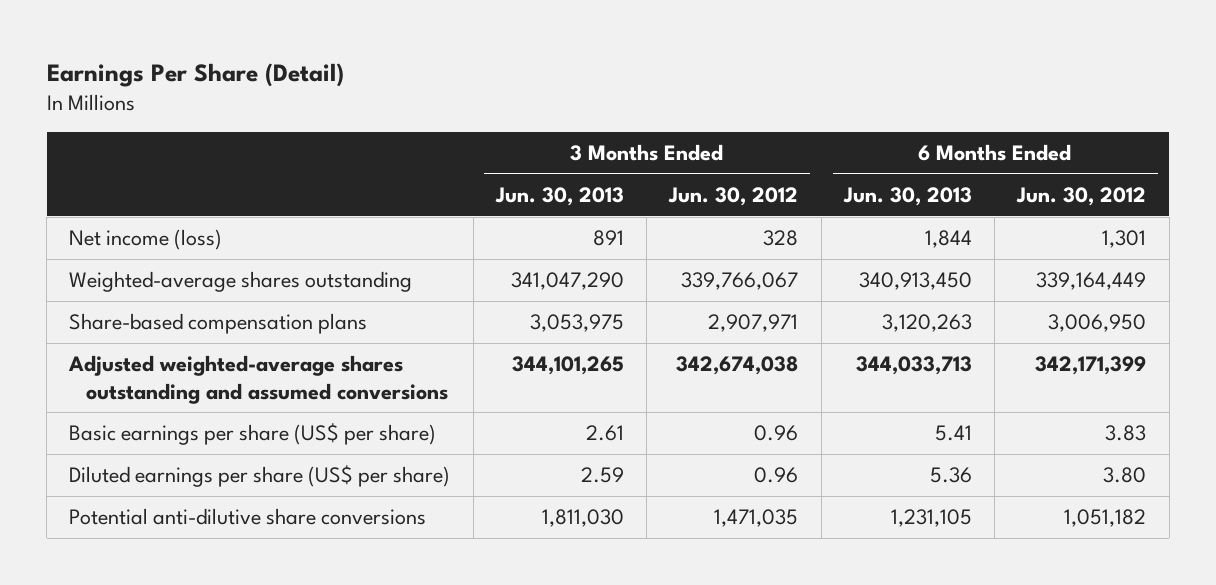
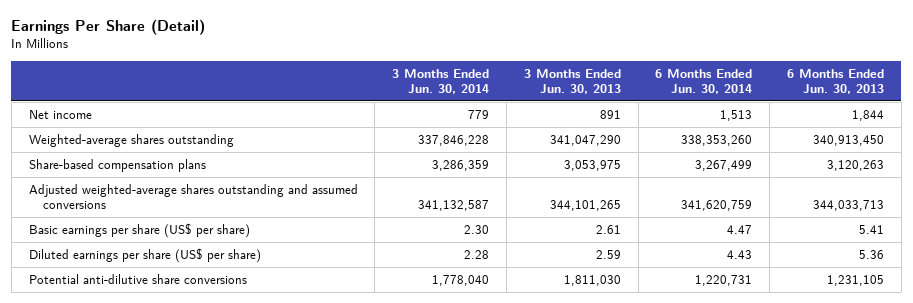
[668,187,799,207] Jun. 30, 2012 -> none
[1016,187,1147,207] Jun. 30, 2012 -> none
none -> [392,68,490,94] 3 Months Ended Jun. 30, 2014
none -> [655,68,753,94] 6 Months Ended Jun. 30, 2014
[69,229,223,251] Net income (loss) -> [28,109,92,119] Net income

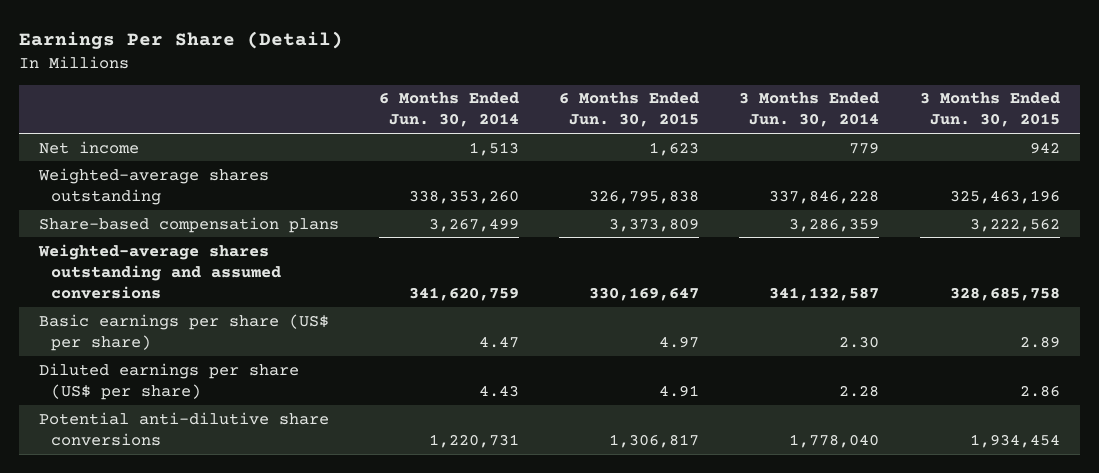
[523,68,621,94] 3 Months Ended Jun. 30, 2013 -> none
[787,68,885,94] 6 Months Ended Jun. 30, 2013 -> none
none -> [559,92,700,128] 6 Months Ended Jun. 30, 2015
none -> [919,92,1060,128] 3 Months Ended Jun. 30, 2015
[28,183,358,209] Adjusted weighted-average shares outstanding and assumed conversions -> [37,243,282,300] Weighted-average shares outstanding and assumed conversions

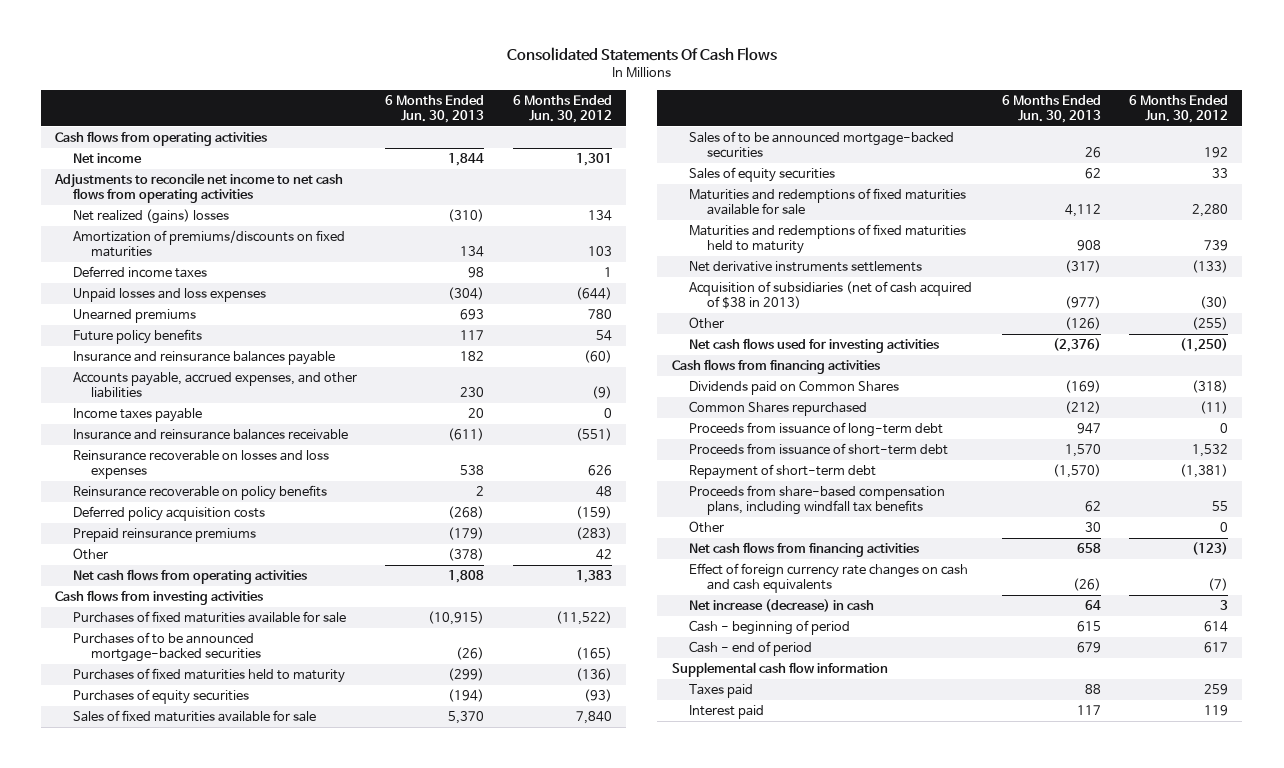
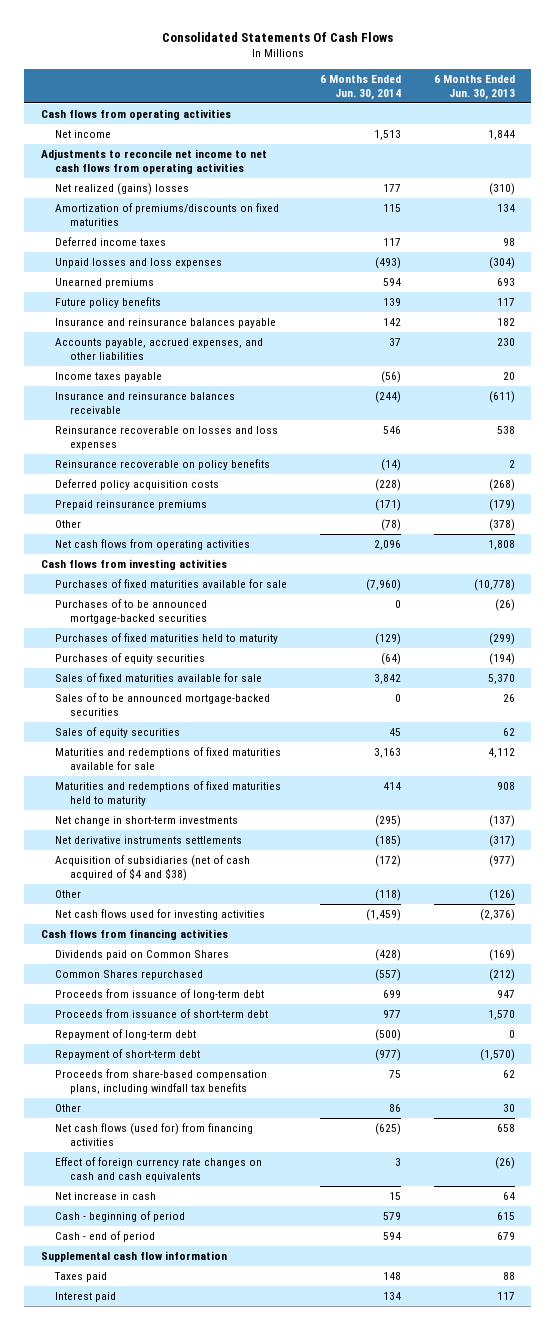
[512,94,612,123] 6 Months Ended Jun. 30, 2012 -> none
none -> [319,74,401,100] 6 Months Ended Jun. 30, 2014
[428,610,485,625] (10,915) -> [473,579,515,592] (10,778)
none -> [55,816,239,827] Net change in short-term investments
[689,280,973,310] Acquisition of subsidiaries (net of cash acquired of $38 in 2013) -> [55,855,251,881] Acquisition of subsidiaries (net of cash acquired of $4 and $38)
none -> [55,1029,197,1041] Repayment of long-term debt
[689,541,920,557] Net cash flows from financing activities -> [55,1123,254,1146] Net cash flows (used for) from financing activities
[689,598,875,612] Net increase (decrease) in cash -> [55,1192,157,1201] Net increase in cash

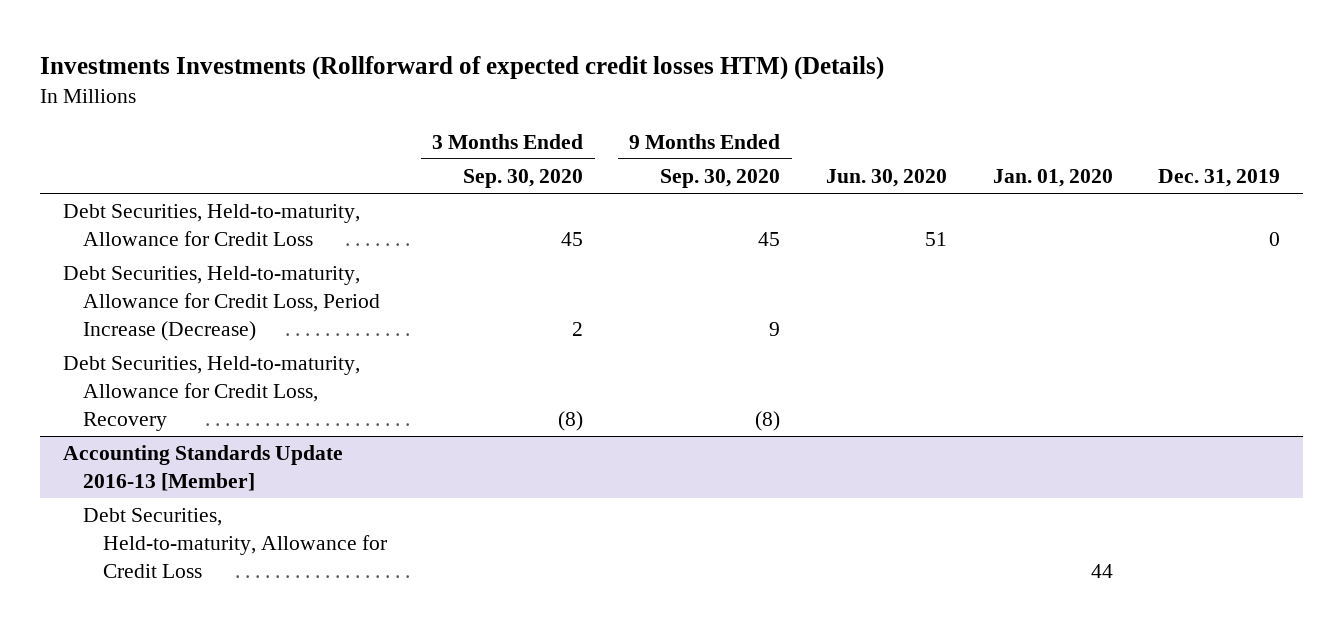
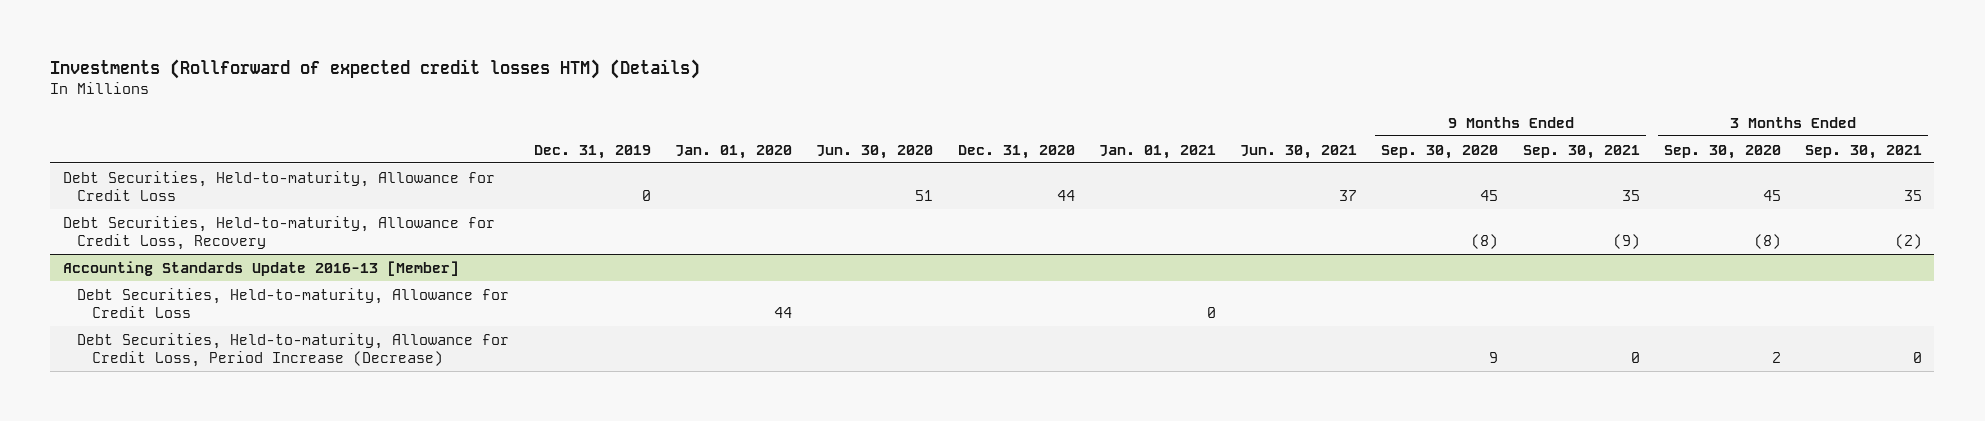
[39,55,884,80] Investments Investments (Rollforward of expected credit losses HTM) (Details) -> [50,58,701,79] Investments (Rollforward of expected credit losses HTM) (Details)
none -> [957,144,1075,159] Dec. 31, 2020
none -> [1098,144,1216,159] Jan. 01, 2021
none -> [1240,144,1358,159] Jun. 30, 2021
none -> [1522,144,1640,159] Sep. 30, 2021
none -> [1805,144,1923,159] Sep. 30, 2021
[62,266,380,342] Debt Securities, Held-to-maturity, Allowance for Credit Loss, Period Increase (Decrease) -> none
none -> [77,332,510,368] Debt Securities, Held-to-maturity, Allowance for Credit Loss, Period Increase (Decrease)

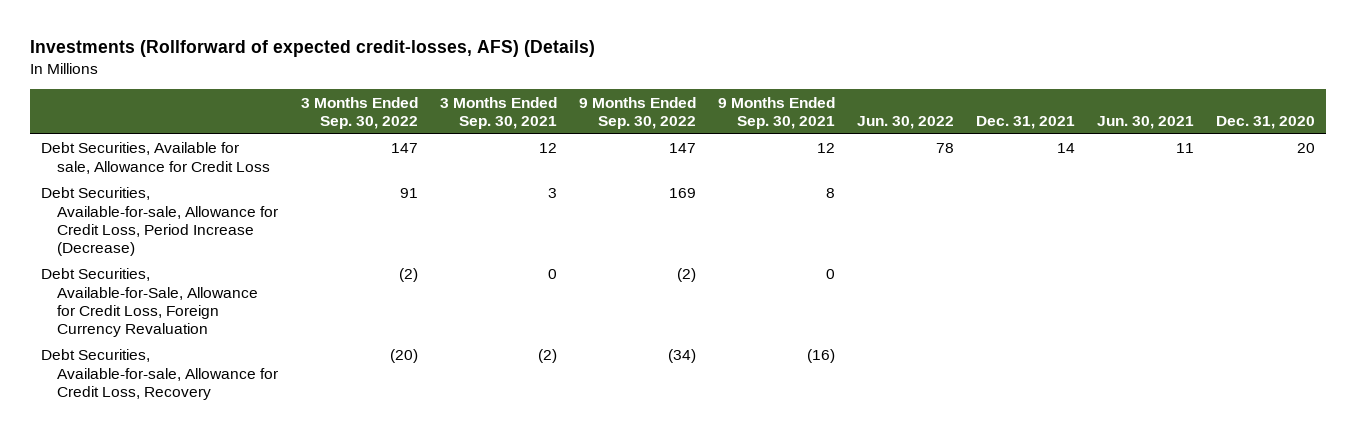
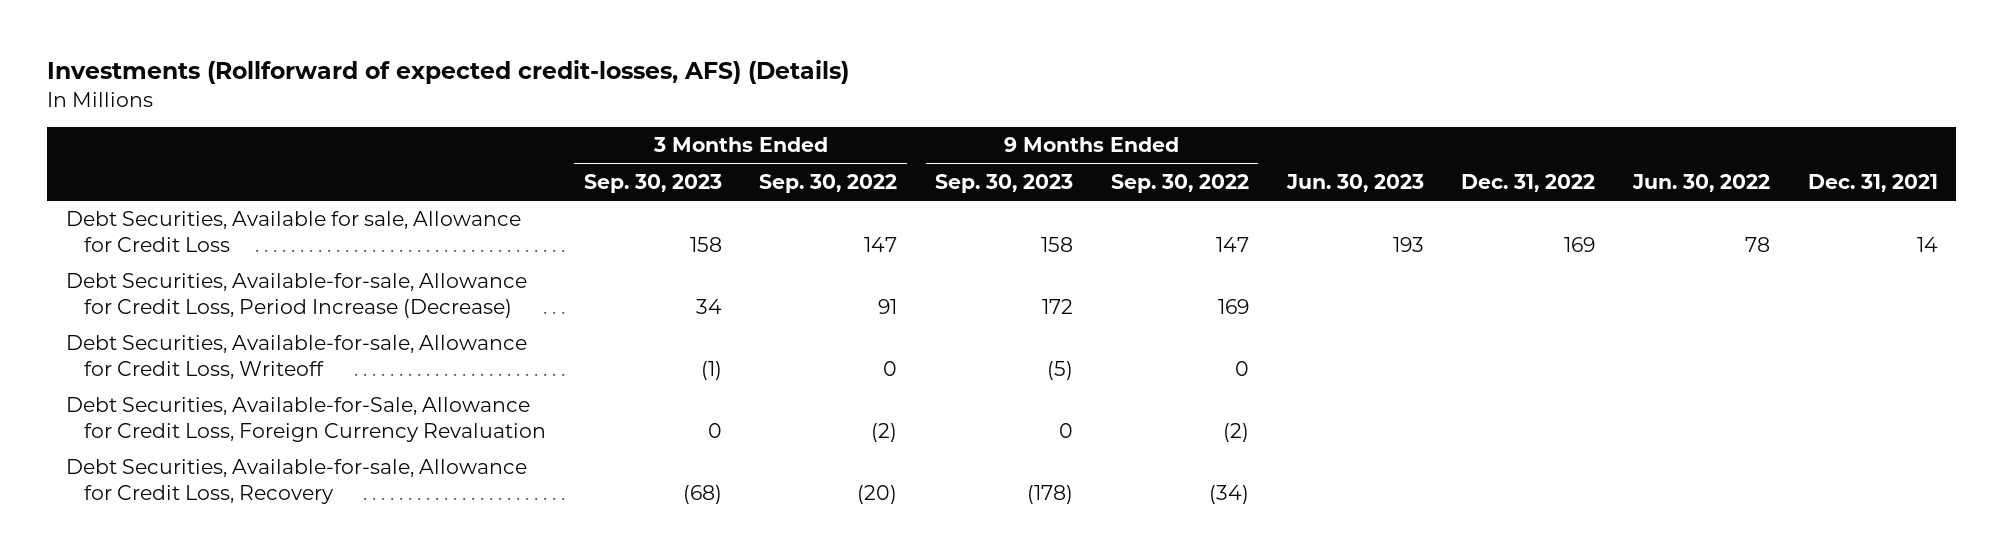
[439,96,557,129] 3 Months Ended Sep. 30, 2021 -> none
[717,96,835,129] 9 Months Ended Sep. 30, 2021 -> none
[1097,115,1195,129] Jun. 30, 2021 -> none
[1216,115,1316,129] Dec. 31, 2020 -> none
none -> [583,173,722,193] Sep. 30, 2023
none -> [935,173,1074,193] Sep. 30, 2023
none -> [1285,173,1424,192] Jun. 30, 2023
none -> [1461,173,1596,192] Dec. 31, 2022
none -> [65,335,527,380] Debt Securities, Available-for-sale, Allowance for Credit Loss, Writeoff

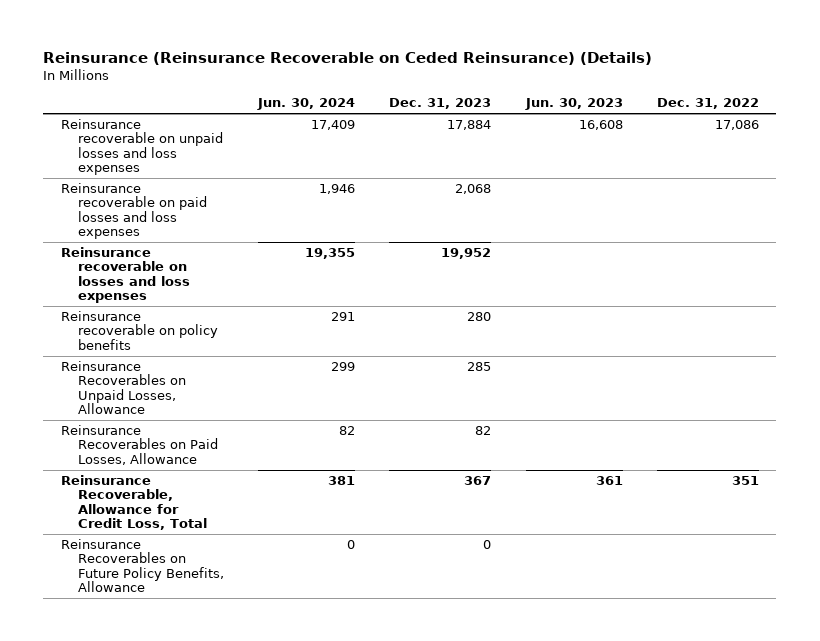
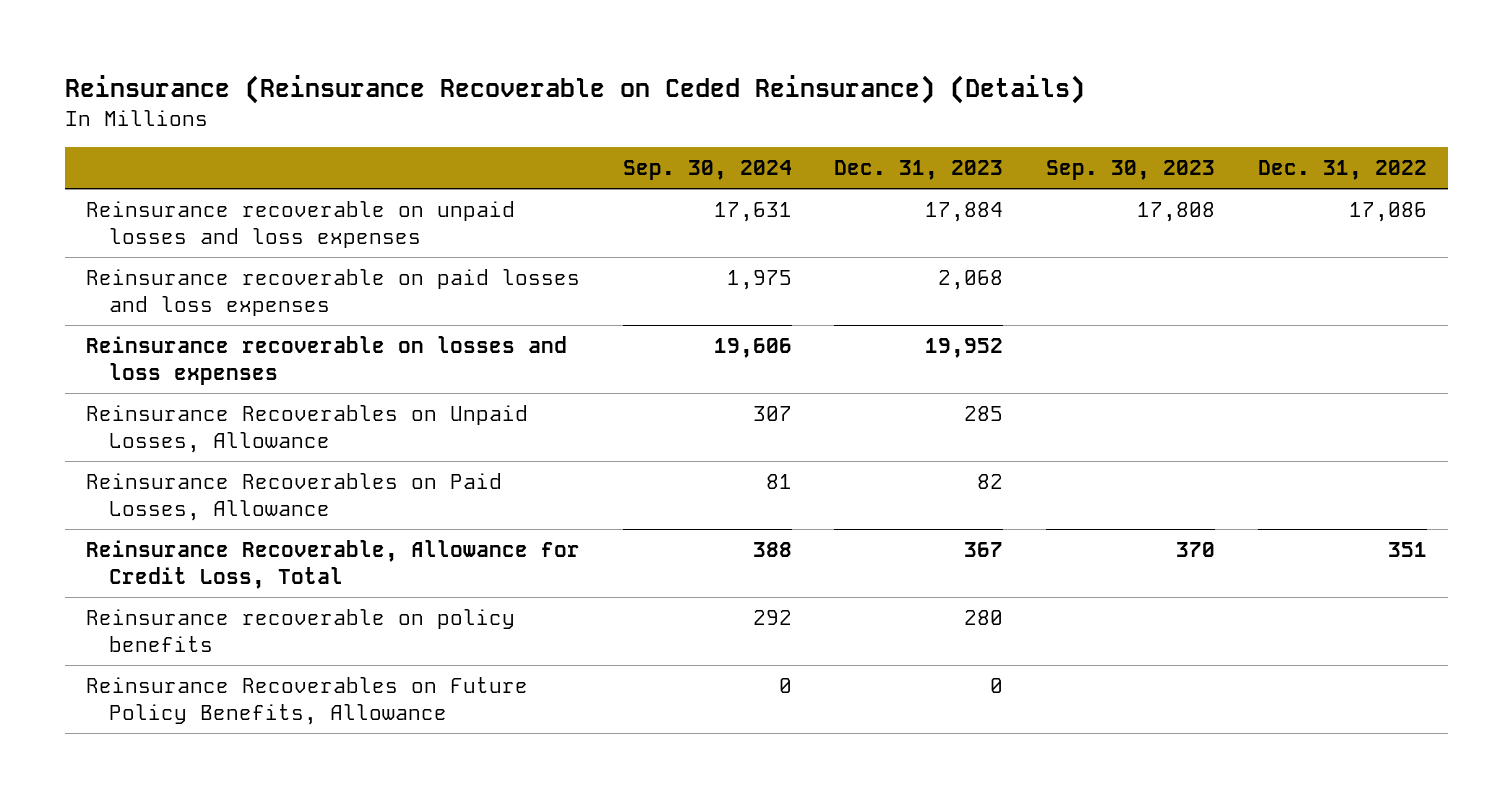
[256,98,355,111] Jun. 30, 2024 -> none
[524,98,623,111] Jun. 30, 2023 -> none
none -> [622,159,792,180] Sep. 30, 2024
none -> [1045,159,1215,180] Sep. 30, 2023
[60,311,218,350] Reinsurance recoverable on policy benefits -> [85,608,515,653] Reinsurance recoverable on policy benefits

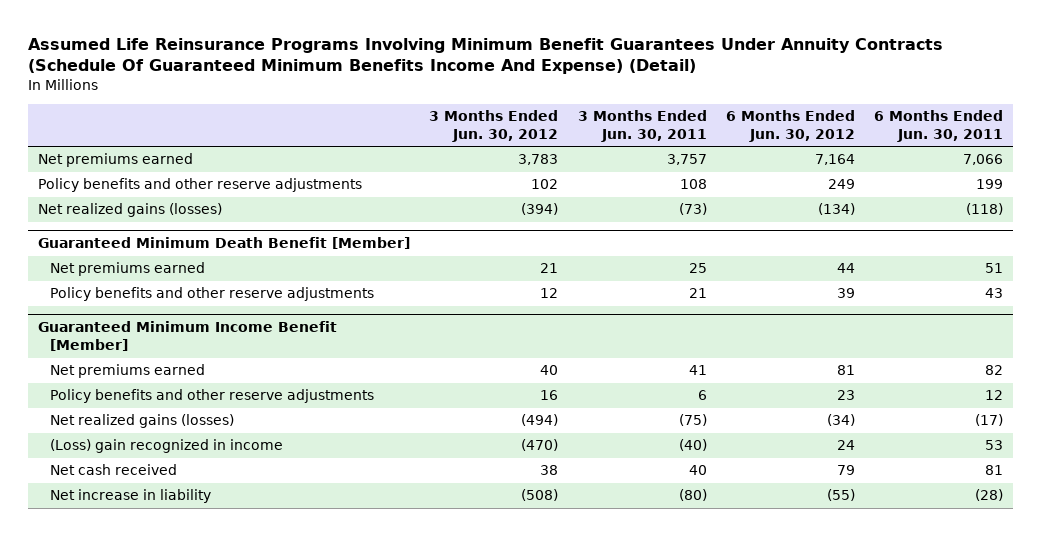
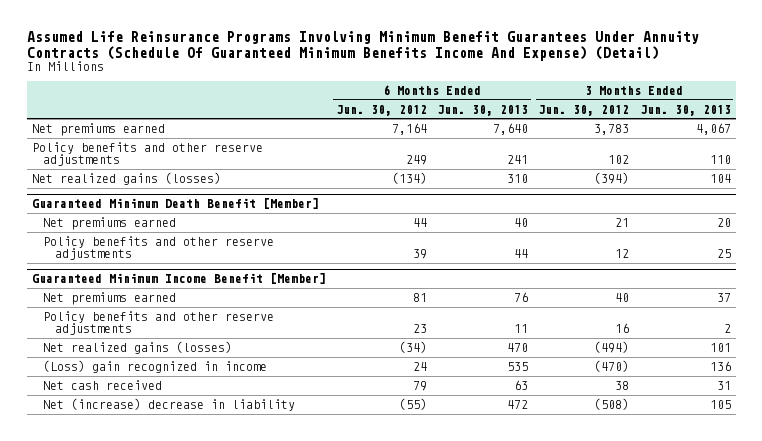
[577,110,707,143] 3 Months Ended Jun. 30, 2011 -> none
[874,110,1004,143] 6 Months Ended Jun. 30, 2011 -> none
none -> [437,104,529,116] Jun. 30, 2013
none -> [639,104,731,116] Jun. 30, 2013
[50,489,212,504] Net increase in liability -> [43,397,296,411] Net (increase) decrease in liability

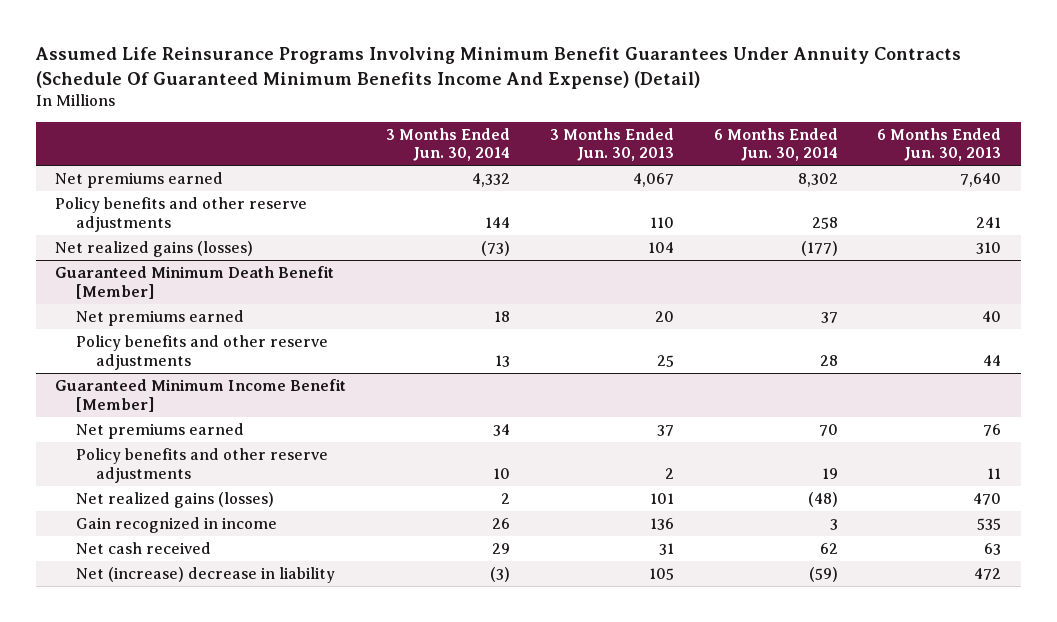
[335,104,427,116] Jun. 30, 2012 -> none
[538,104,630,116] Jun. 30, 2012 -> none
none -> [386,127,511,162] 3 Months Ended Jun. 30, 2014
none -> [713,127,838,162] 6 Months Ended Jun. 30, 2014
[43,359,268,373] (Loss) gain recognized in income -> [75,517,277,534] Gain recognized in income

